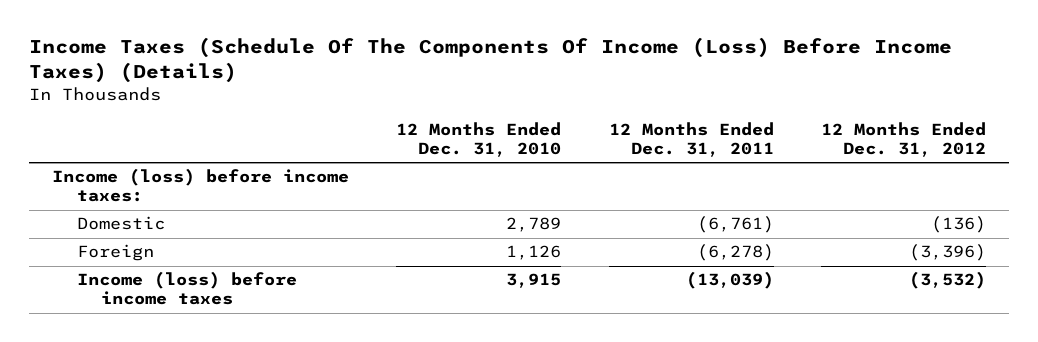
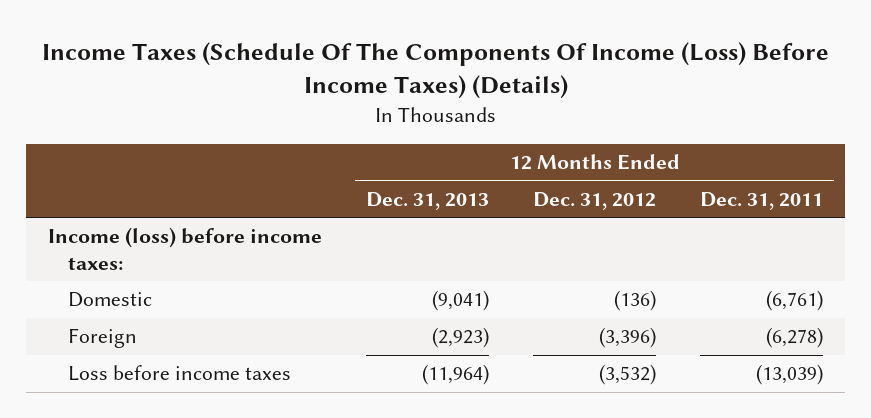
[396,121,562,157] 12 Months Ended Dec. 31, 2010 -> none
none -> [366,191,490,210] Dec. 31, 2013
[76,271,297,306] Income (loss) before income taxes -> [67,365,291,382] Loss before income taxes

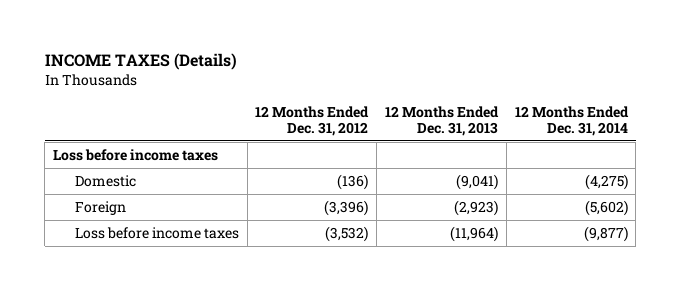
[41,41,829,100] Income Taxes (Schedule Of The Components Of Income (Loss) Before Income Taxes) (Details) -> [44,53,237,71] INCOME TAXES (Details)
[700,191,824,210] Dec. 31, 2011 -> none
none -> [514,105,629,136] 12 Months Ended Dec. 31, 2014
[48,227,323,270] Income (loss) before income taxes: -> [53,148,219,161] Loss before income taxes

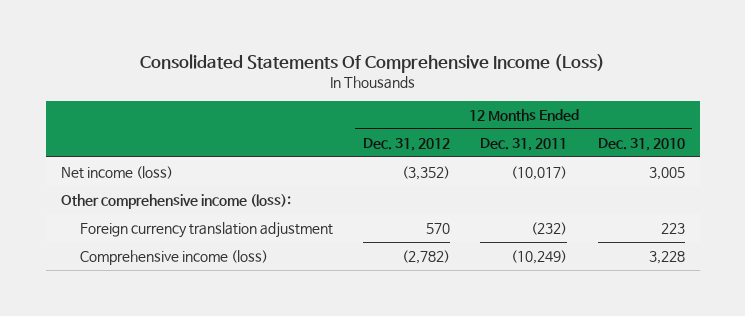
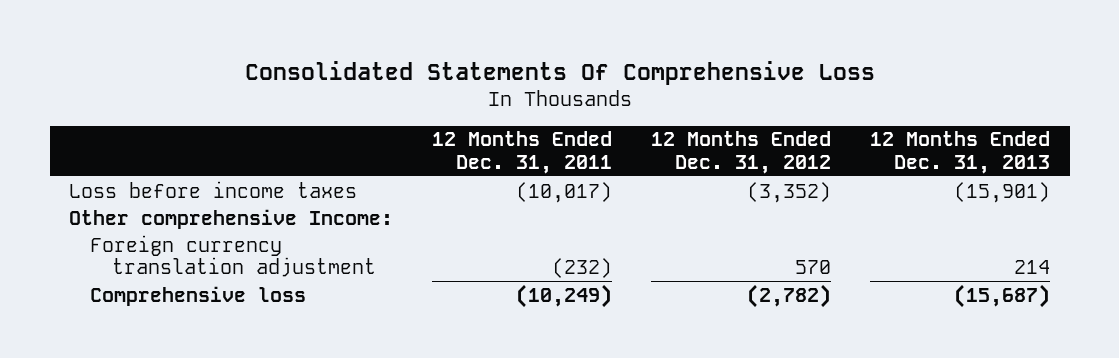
[139,53,605,73] Consolidated Statements Of Comprehensive Income (Loss) -> [244,60,875,85] Consolidated Statements Of Comprehensive Loss
[597,137,685,151] Dec. 31, 2010 -> none
none -> [870,131,1051,174] 12 Months Ended Dec. 31, 2013
[60,165,173,179] Net income (loss) -> [69,180,358,198] Loss before income taxes
[60,193,291,209] Other comprehensive income (loss): -> [69,208,394,229] Other comprehensive Income:
[79,249,268,265] Comprehensive income (loss) -> [90,285,307,306] Comprehensive loss

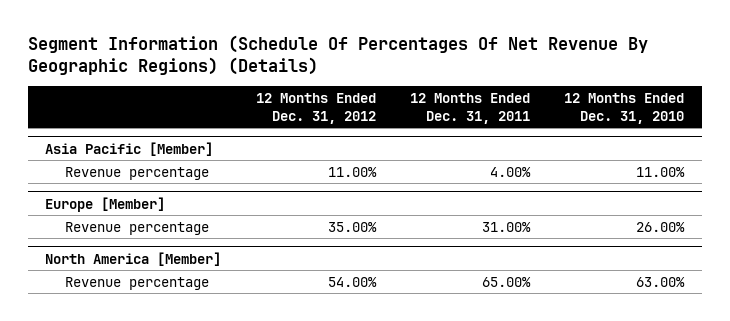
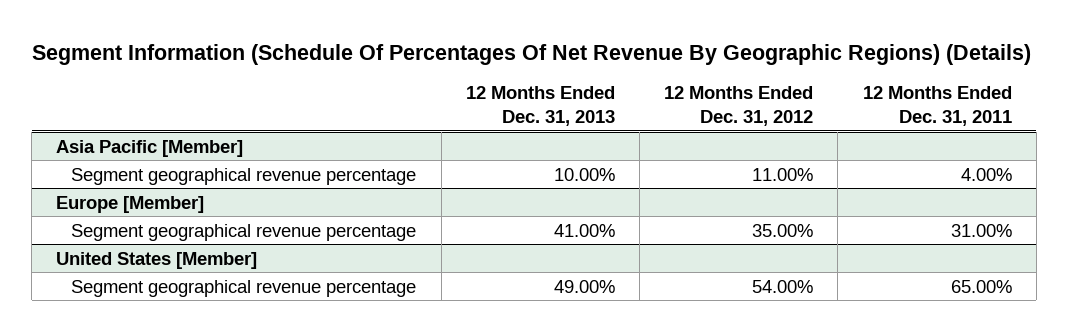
[564,93,685,124] 12 Months Ended Dec. 31, 2010 -> none
none -> [465,86,615,126] 12 Months Ended Dec. 31, 2013
[64,166,209,180] Revenue percentage -> [71,167,417,185] Segment geographical revenue percentage
[45,251,222,266] North America [Member] -> none
[64,221,209,235] Revenue percentage -> [71,223,417,241] Segment geographical revenue percentage
none -> [56,251,258,269] United States [Member]
[64,276,209,290] Revenue percentage -> [71,279,417,297] Segment geographical revenue percentage

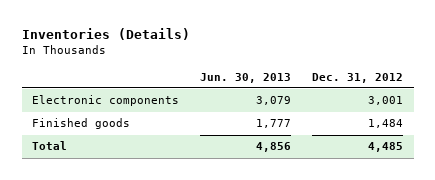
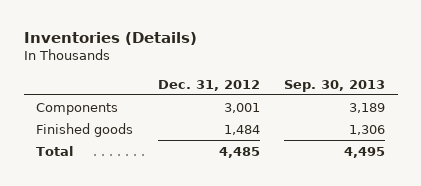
[200,72,292,83] Jun. 30, 2013 -> none
none -> [284,79,386,92] Sep. 30, 2013
[32,95,180,107] Electronic components -> [36,102,119,115] Components

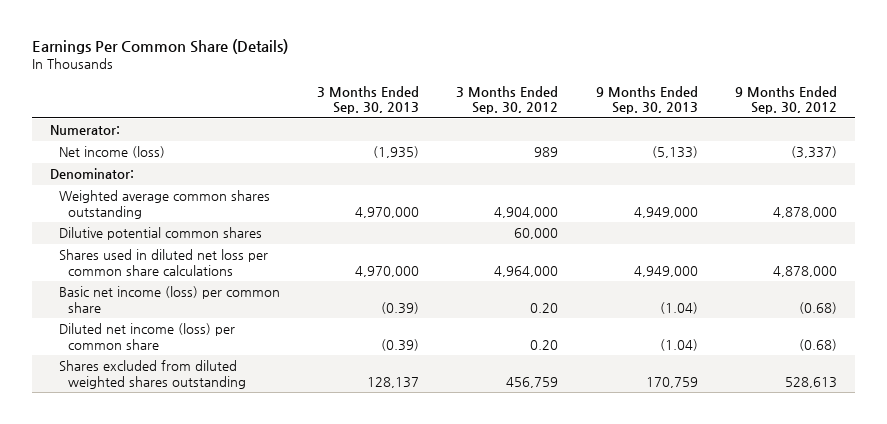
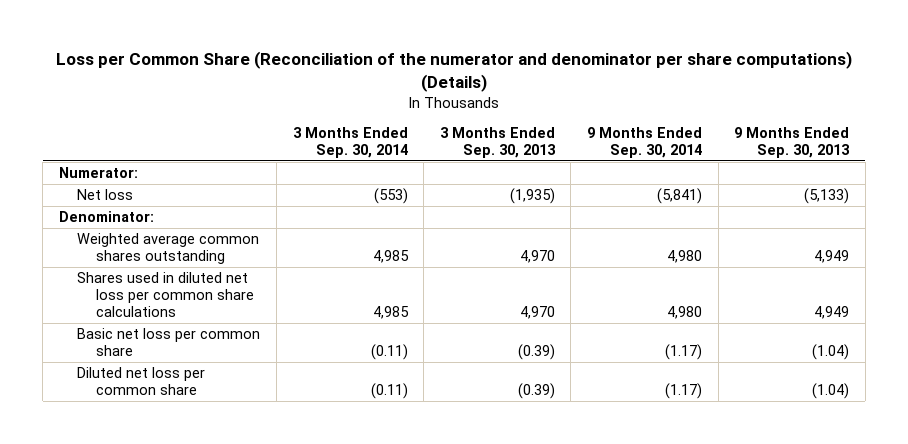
[31,39,288,55] Earnings Per Common Share (Details) -> [55,51,852,92] Loss per Common Share (Reconciliation of the numerator and denominator per share computations) (Details)
[456,85,559,115] 3 Months Ended Sep. 30, 2012 -> none
[734,85,837,115] 9 Months Ended Sep. 30, 2012 -> none
none -> [292,127,408,159] 3 Months Ended Sep. 30, 2014
none -> [587,127,703,159] 9 Months Ended Sep. 30, 2014
[59,146,166,159] Net income (loss) -> [77,189,134,201] Net loss
[59,227,263,241] Dilutive potential common shares -> none
[59,360,247,389] Shares excluded from diluted weighted shares outstanding -> none
[355,206,420,218] 4,970,000 -> [519,250,555,264] 4,970
[633,206,698,218] 4,949,000 -> [814,250,850,264] 4,949
[355,265,420,277] 4,970,000 -> [519,306,555,320] 4,970
[633,265,698,277] 4,949,000 -> [814,306,850,320] 4,949
[59,286,281,313] Basic net income (loss) per common share -> [77,328,261,357] Basic net loss per common share
[59,323,236,350] Diluted net income (loss) per common share -> [77,367,206,396] Diluted net loss per common share

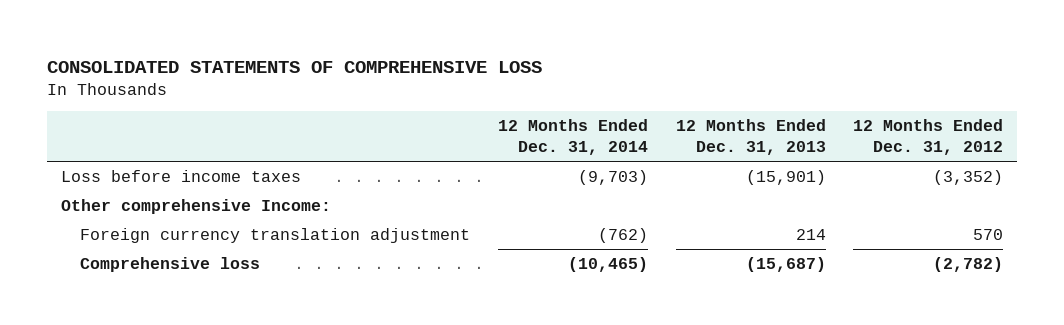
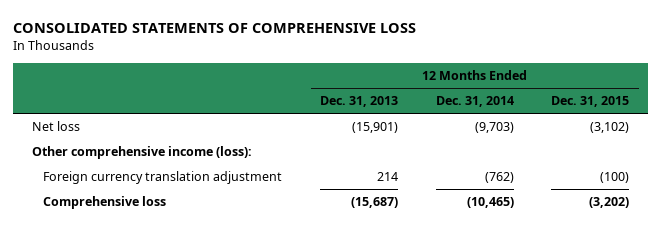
[853,119,1004,156] 12 Months Ended Dec. 31, 2012 -> none
none -> [551,96,630,108] Dec. 31, 2015
[61,169,302,182] Loss before income taxes -> [32,121,81,132] Net loss
[61,198,332,214] Other comprehensive Income: -> [32,146,253,160] Other comprehensive income (loss):

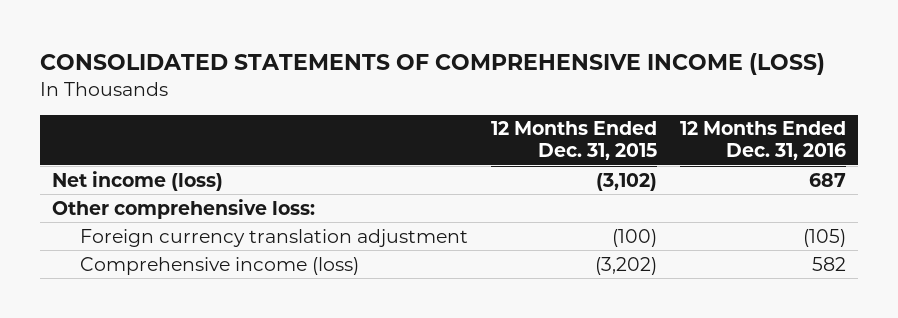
[13,22,417,33] CONSOLIDATED STATEMENTS OF COMPREHENSIVE LOSS -> [40,52,826,75] CONSOLIDATED STATEMENTS OF COMPREHENSIVE INCOME (LOSS)
[320,96,399,108] Dec. 31, 2013 -> none
[435,96,514,108] Dec. 31, 2014 -> none
none -> [680,121,847,161] 12 Months Ended Dec. 31, 2016
[32,121,81,132] Net loss -> [51,170,223,191] Net income (loss)
[32,146,253,160] Other comprehensive income (loss): -> [51,198,315,219] Other comprehensive loss:
[43,196,167,210] Comprehensive loss -> [80,256,360,275] Comprehensive income (loss)

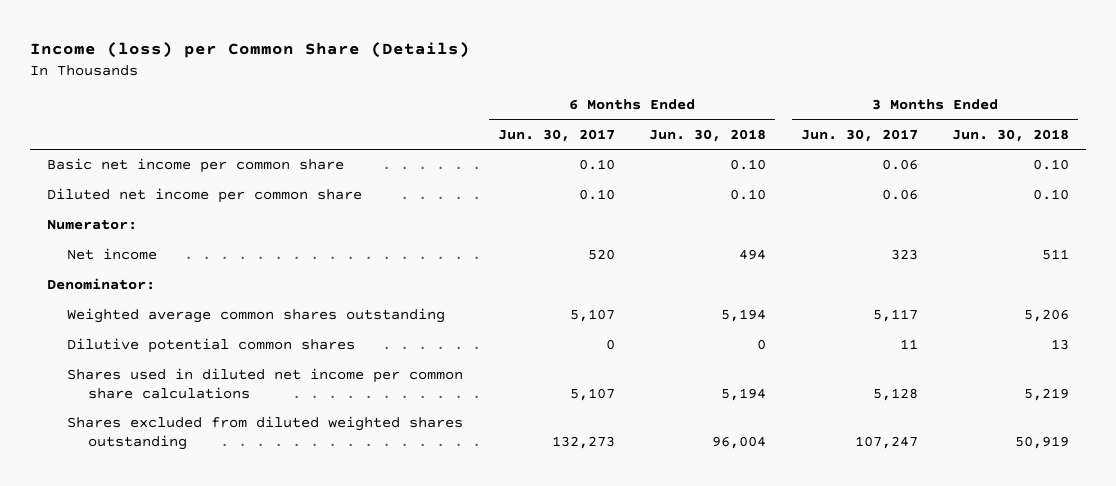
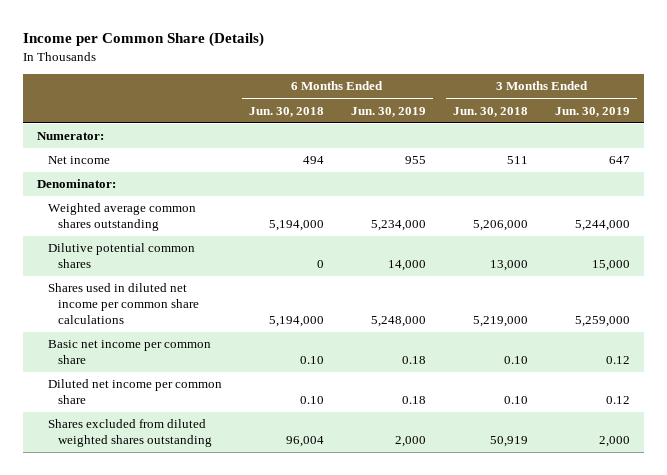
[29,41,470,58] Income (loss) per Common Share (Details) -> [23,32,265,48] Income per Common Share (Details)
[497,128,615,142] Jun. 30, 2017 -> none
[800,128,918,142] Jun. 30, 2017 -> none
none -> [350,106,426,117] Jun. 30, 2019
none -> [555,106,631,117] Jun. 30, 2019
[721,309,767,323] 5,194 -> [268,220,324,232] 5,194,000
[1023,309,1069,323] 5,206 -> [473,220,529,232] 5,206,000
[1050,339,1069,351] 13 -> [490,260,529,272] 13,000
[721,387,767,401] 5,194 -> [268,315,324,327] 5,194,000
[1023,387,1069,401] 5,219 -> [473,315,529,327] 5,219,000
[47,158,345,174] Basic net income per common share -> [47,340,211,365] Basic net income per common share
[47,188,363,204] Diluted net income per common share -> [47,379,222,405] Diluted net income per common share

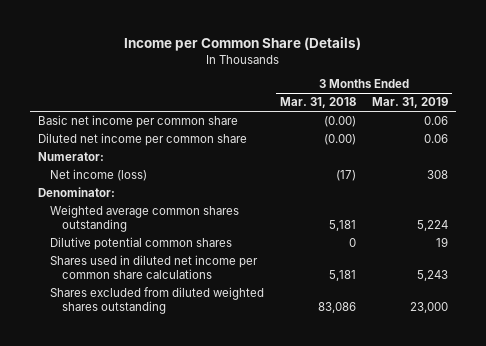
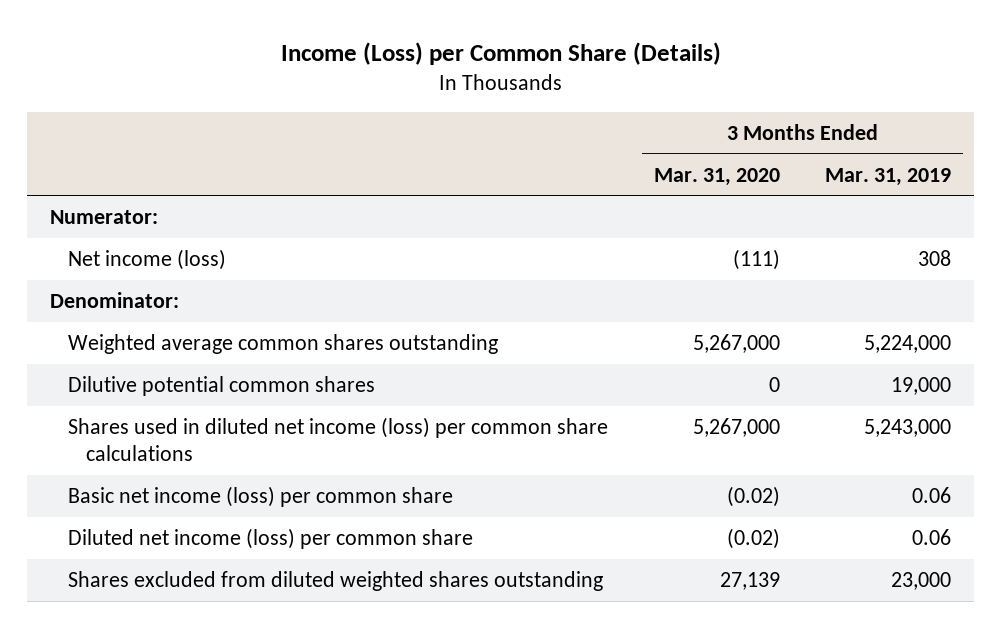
[124,37,362,52] Income per Common Share (Details) -> [280,41,721,65] Income (Loss) per Common Share (Details)
[280,97,357,109] Mar. 31, 2018 -> none
none -> [653,167,780,186] Mar. 31, 2020
[38,115,239,129] Basic net income per common share -> none
[38,133,248,147] Diluted net income per common share -> none
[416,220,448,232] 5,224 -> [864,334,952,353] 5,224,000
[435,237,448,248] 19 -> [891,376,952,395] 19,000
[50,255,259,280] Shares used in diluted net income per common share calculations -> [68,416,609,461] Shares used in diluted net income (loss) per common share calculations
[416,270,448,282] 5,243 -> [864,418,952,437] 5,243,000
none -> [68,485,454,507] Basic net income (loss) per common share
none -> [68,527,474,549] Diluted net income (loss) per common share

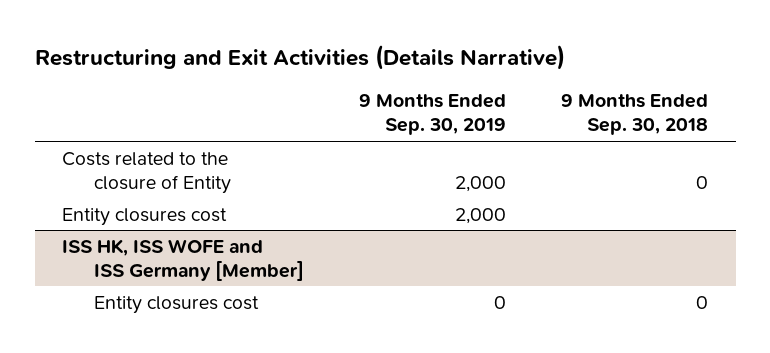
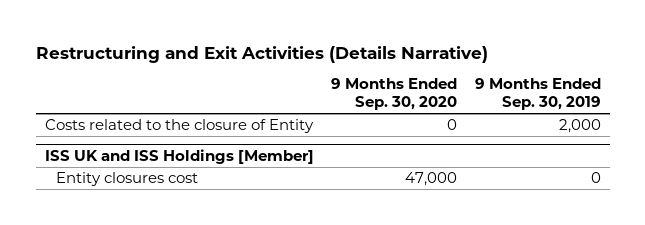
[560,94,708,136] 9 Months Ended Sep. 30, 2018 -> none
none -> [331,78,458,111] 9 Months Ended Sep. 30, 2020
[62,207,228,226] Entity closures cost -> none
[62,238,304,281] ISS HK, ISS WOFE and ISS Germany [Member] -> [44,148,314,164] ISS UK and ISS Holdings [Member]

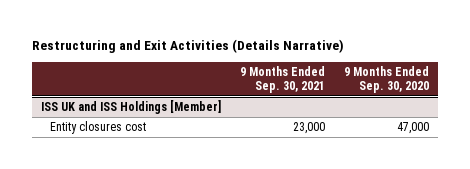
[474,78,601,111] 9 Months Ended Sep. 30, 2019 -> none
none -> [239,66,325,94] 9 Months Ended Sep. 30, 2021
[44,119,314,134] Costs related to the closure of Entity -> none

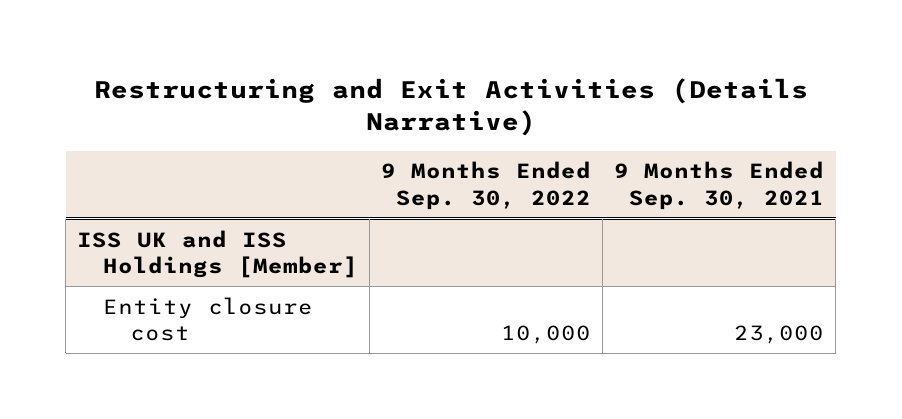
[343,66,429,94] 9 Months Ended Sep. 30, 2020 -> none
none -> [381,161,592,210] 9 Months Ended Sep. 30, 2022
[50,121,147,135] Entity closures cost -> [103,296,314,341] Entity closure cost

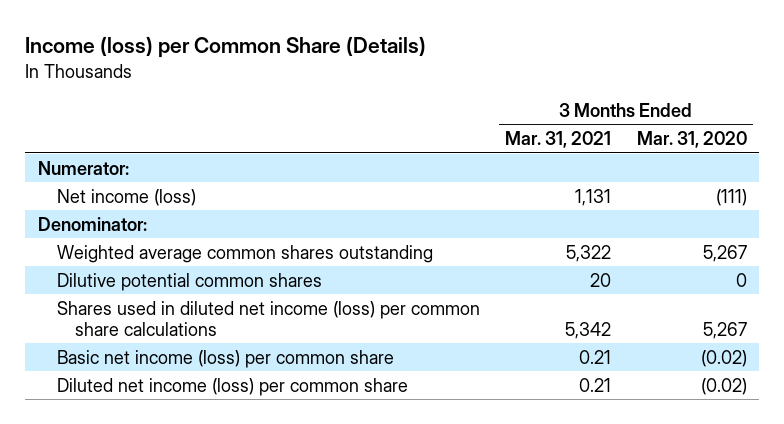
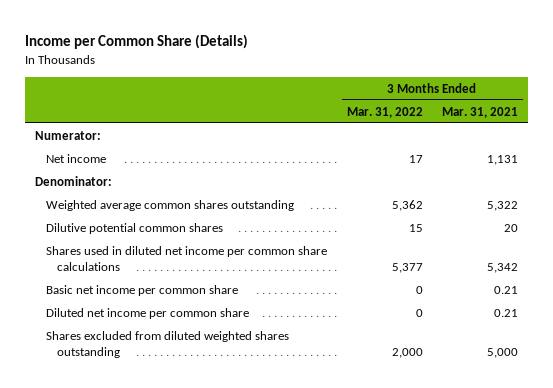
[25,36,427,59] Income (loss) per Common Share (Details) -> [25,33,249,49] Income per Common Share (Details)
[636,130,747,148] Mar. 31, 2020 -> none
none -> [346,106,423,118] Mar. 31, 2022
[56,188,196,206] Net income (loss) -> [46,153,107,163] Net income
[56,300,480,336] Shares used in diluted net income (loss) per common share calculations -> [46,245,328,272] Shares used in diluted net income per common share calculations
[56,349,394,368] Basic net income (loss) per common share -> [46,284,239,296] Basic net income per common share
[56,377,408,396] Diluted net income (loss) per common share -> [46,307,250,319] Diluted net income per common share
none -> [46,330,290,359] Shares excluded from diluted weighted shares outstanding

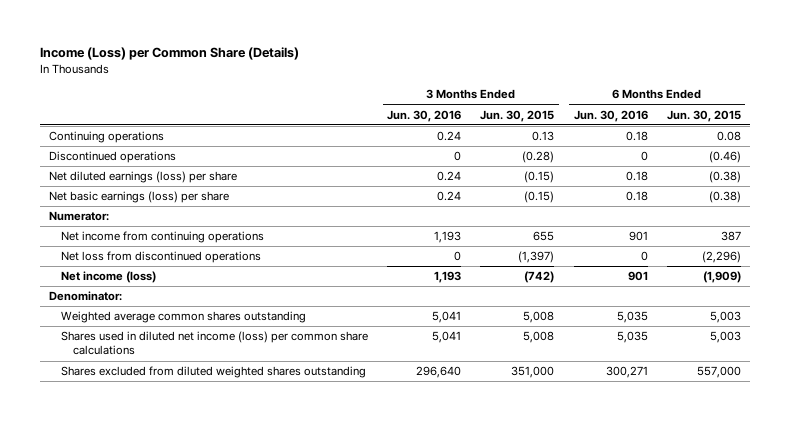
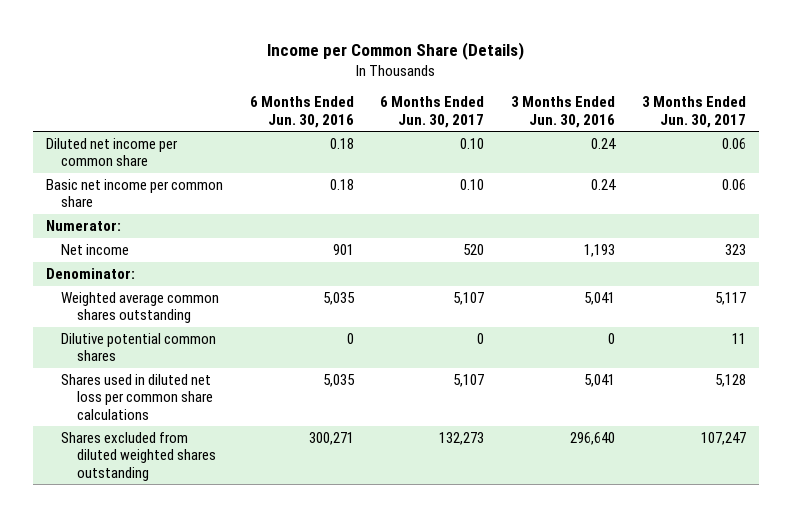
[39,47,299,61] Income (Loss) per Common Share (Details) -> [266,41,524,60] Income per Common Share (Details)
[480,109,555,122] Jun. 30, 2015 -> none
[666,109,741,122] Jun. 30, 2015 -> none
none -> [380,96,485,128] 6 Months Ended Jun. 30, 2017
none -> [641,96,746,128] 3 Months Ended Jun. 30, 2017
[49,131,165,144] Continuing operations -> none
[49,151,177,164] Discontinued operations -> none
[49,171,238,184] Net diluted earnings (loss) per share -> [46,138,179,167] Diluted net income per common share
[49,191,230,204] Net basic earnings (loss) per share -> [46,179,224,208] Basic net income per common share
[61,231,265,244] Net income from continuing operations -> none
[61,251,262,264] Net loss from discontinued operations -> none
[61,271,157,284] Net income (loss) -> [61,244,130,256] Net income
none -> [61,333,217,362] Dilutive potential common shares
[61,331,369,356] Shares used in diluted net income (loss) per common share calculations -> [61,374,213,420] Shares used in diluted net loss per common share calculations

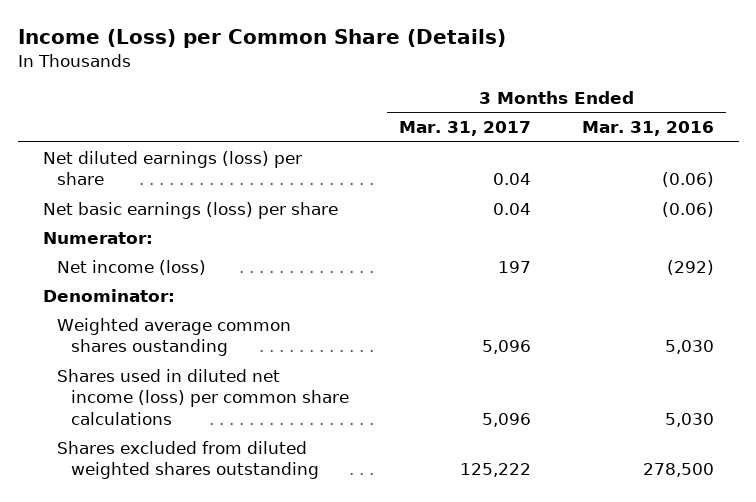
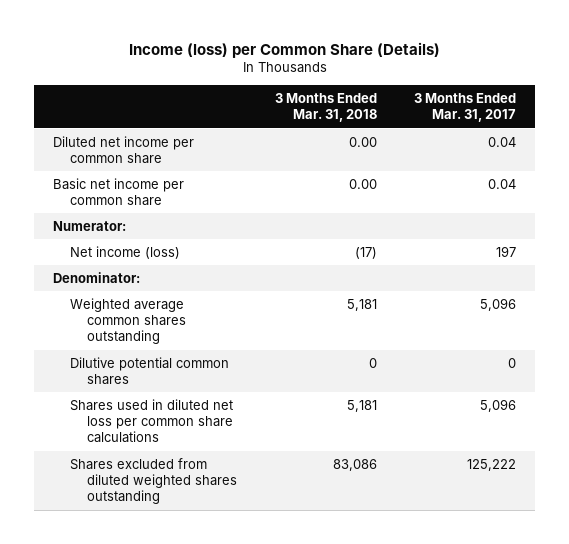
[17,28,506,48] Income (Loss) per Common Share (Details) -> [128,41,440,58] Income (loss) per Common Share (Details)
[581,121,714,137] Mar. 31, 2016 -> none
none -> [274,93,377,123] 3 Months Ended Mar. 31, 2018
[42,150,302,186] Net diluted earnings (loss) per share -> [53,135,195,165] Diluted net income per common share
[42,201,338,219] Net basic earnings (loss) per share -> [53,177,185,207] Basic net income per common share
[56,317,291,357] Weighted average common shares oustanding -> [70,297,187,345] Weighted average common shares outstanding
none -> [70,356,230,386] Dilutive potential common shares
[56,368,350,426] Shares used in diluted net income (loss) per common share calculations -> [70,398,234,444] Shares used in diluted net loss per common share calculations

